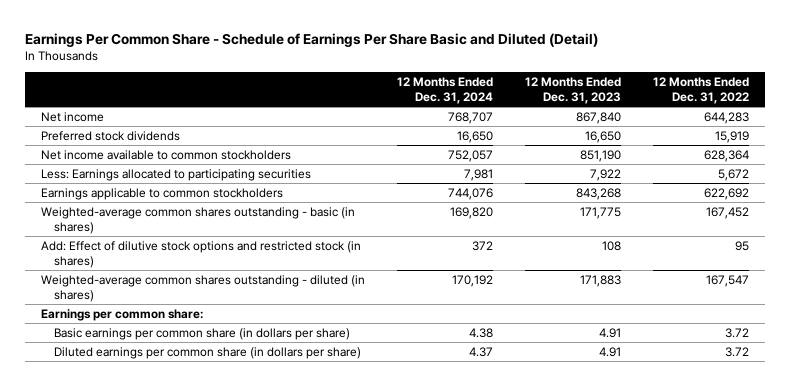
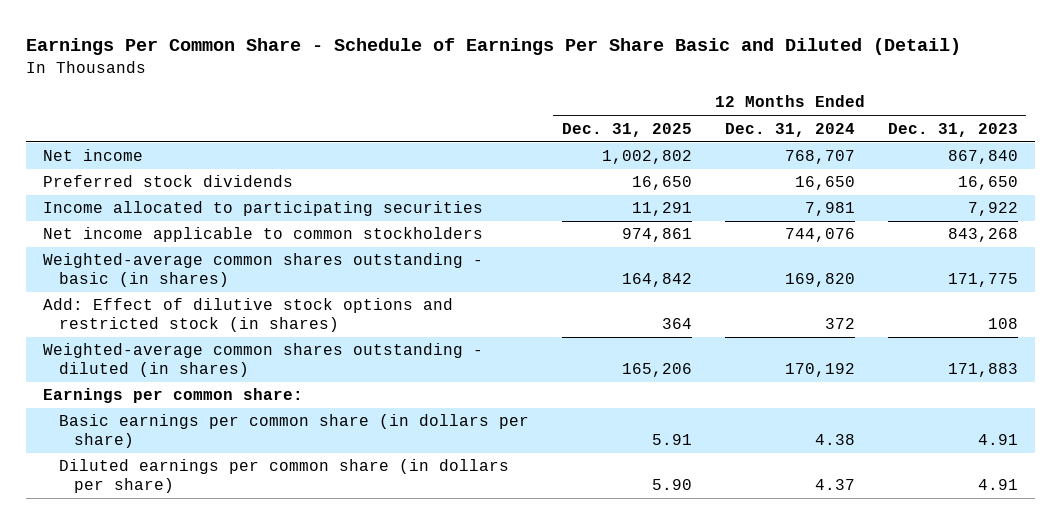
[652,76,749,104] 12 Months Ended Dec. 31, 2022 -> none
none -> [561,122,692,137] Dec. 31, 2025
[41,149,292,160] Net income available to common stockholders -> none
[41,168,312,181] Less: Earnings allocated to participating securities -> [42,201,483,217] Income allocated to participating securities
[41,187,284,200] Earnings applicable to common stockholders -> [42,227,483,243] Net income applicable to common stockholders

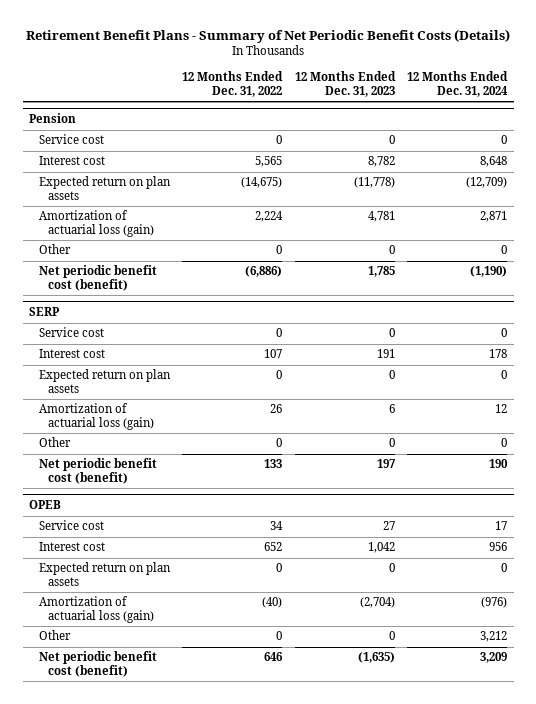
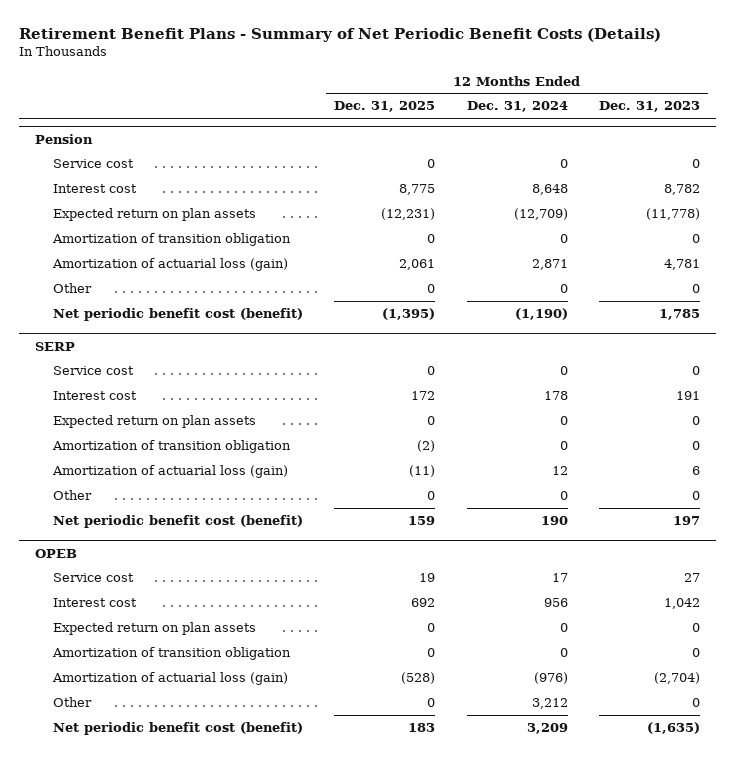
[182,70,284,97] 12 Months Ended Dec. 31, 2022 -> none
none -> [334,101,436,113] Dec. 31, 2025
none -> [51,232,291,246] Amortization of transition obligation
none -> [51,439,291,453] Amortization of transition obligation
none -> [51,646,291,660] Amortization of transition obligation

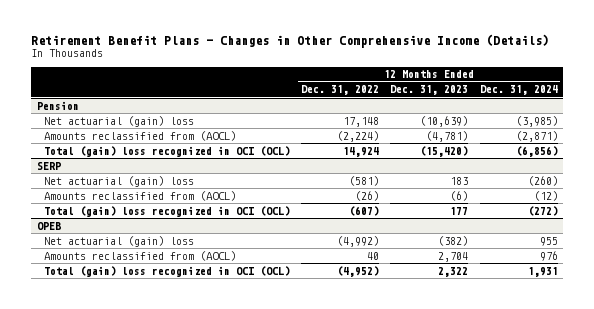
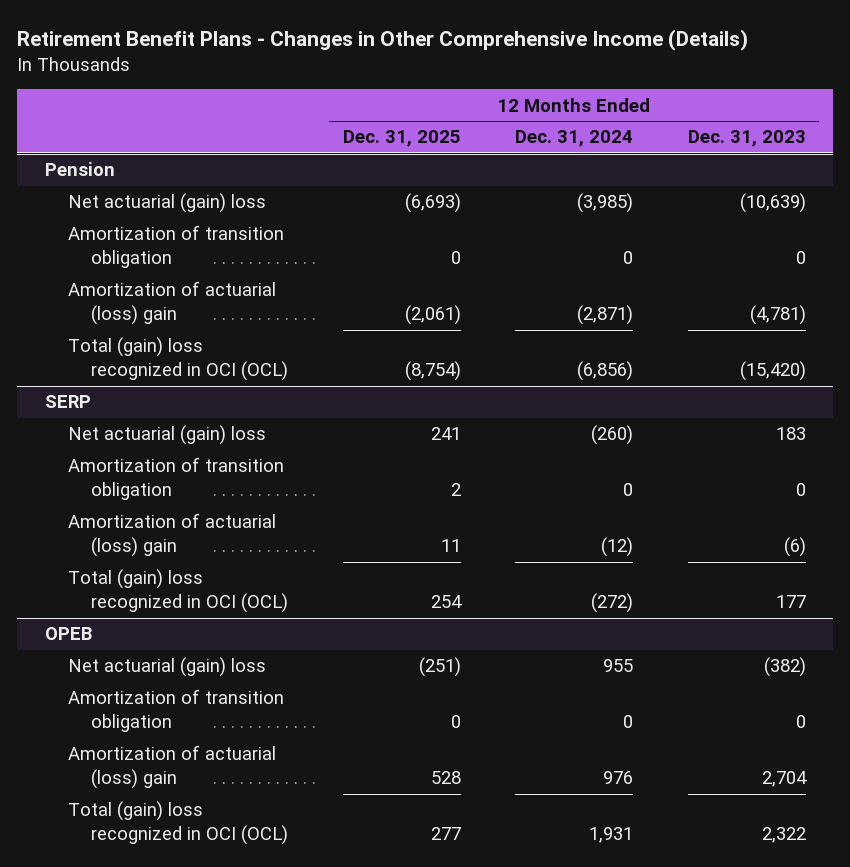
[301,85,380,96] Dec. 31, 2022 -> none
none -> [342,130,461,148] Dec. 31, 2025
none -> [68,225,285,269] Amortization of transition obligation
[43,130,236,141] Amounts reclassified from (AOCL) -> [68,281,277,326] Amortization of actuarial (loss) gain
none -> [68,457,285,501] Amortization of transition obligation
[43,190,236,201] Amounts reclassified from (AOCL) -> [68,513,277,558] Amortization of actuarial (loss) gain
none -> [68,689,285,733] Amortization of transition obligation
[43,250,236,261] Amounts reclassified from (AOCL) -> [68,745,277,790] Amortization of actuarial (loss) gain

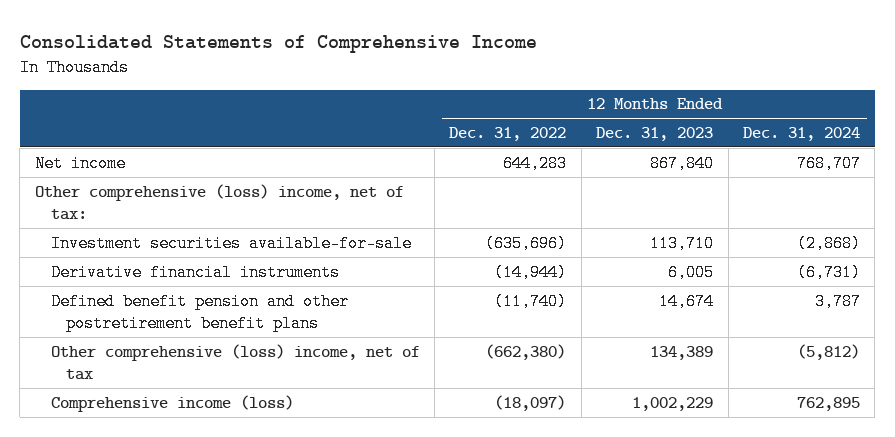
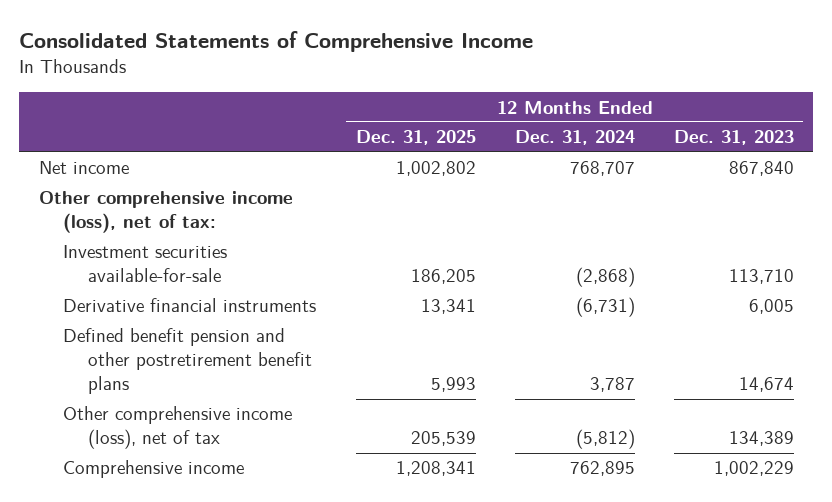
[449,126,567,141] Dec. 31, 2022 -> none
none -> [355,130,476,146] Dec. 31, 2025
[34,183,404,220] Other comprehensive (loss) income, net of tax: -> [38,191,293,234] Other comprehensive income (loss), net of tax:
[50,343,420,380] Other comprehensive (loss) income, net of tax -> [63,406,293,450] Other comprehensive income (loss), net of tax
[50,394,294,412] Comprehensive income (loss) -> [63,460,245,479] Comprehensive income

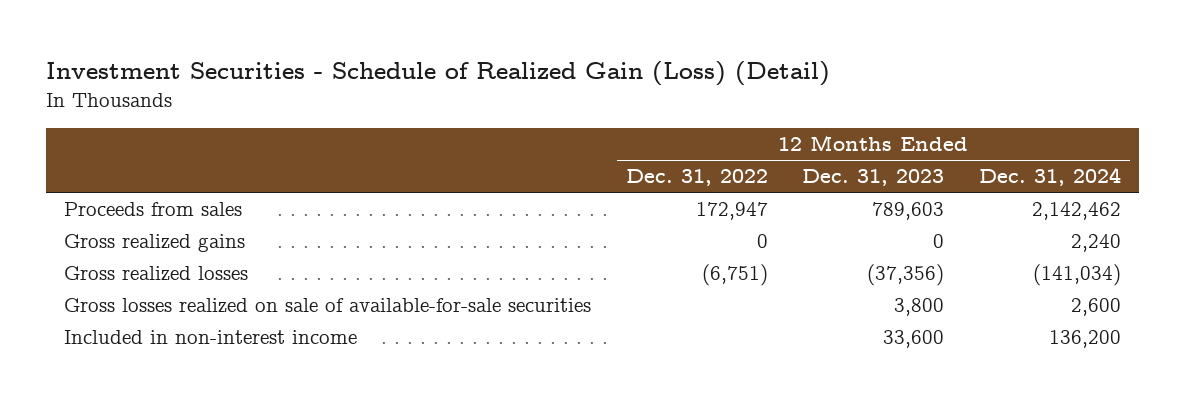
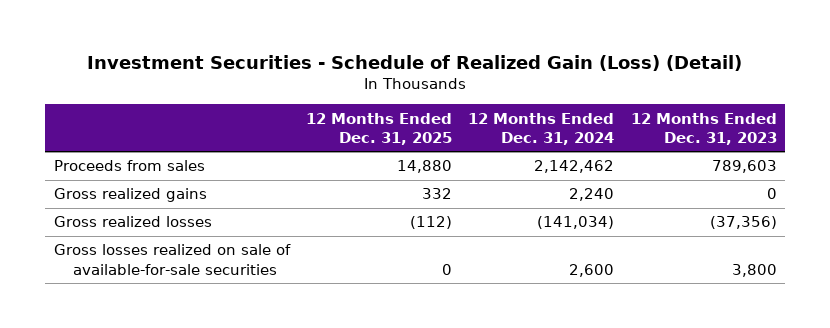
[625,169,768,187] Dec. 31, 2022 -> none
none -> [305,112,452,145] 12 Months Ended Dec. 31, 2025
[63,330,357,345] Included in non-interest income -> none

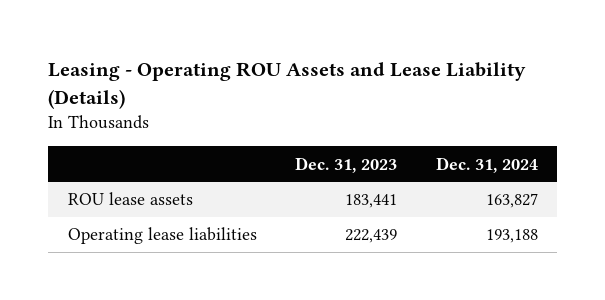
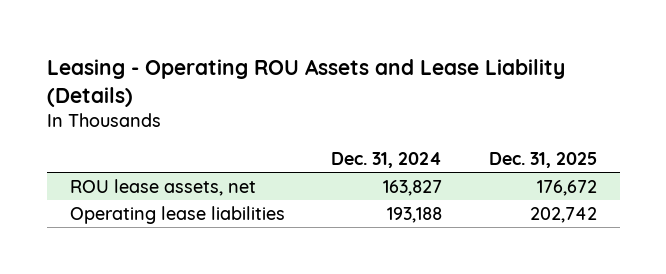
[295,156,398,173] Dec. 31, 2023 -> none
none -> [488,152,597,169] Dec. 31, 2025
[67,192,193,206] ROU lease assets -> [69,178,256,196] ROU lease assets, net

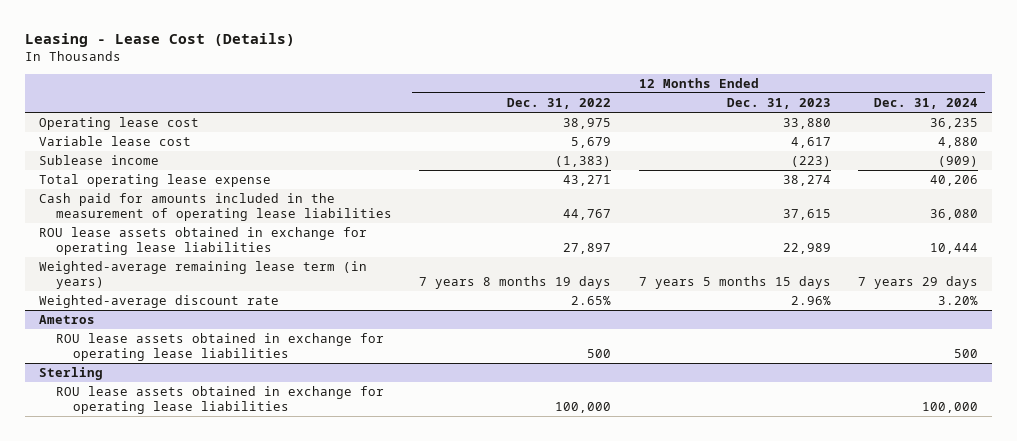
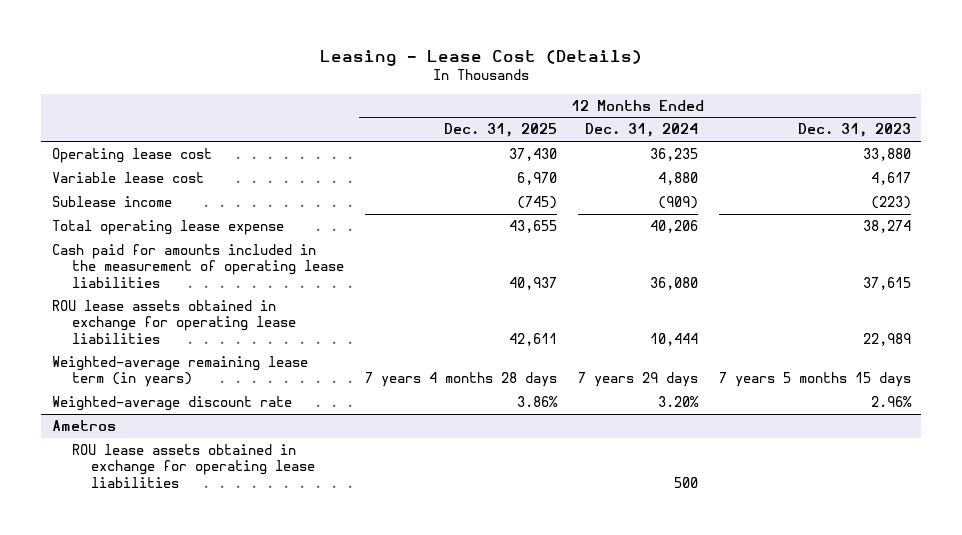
[507,98,612,110] Dec. 31, 2022 -> none
none -> [443,123,557,138] Dec. 31, 2025
[38,367,103,381] Sterling -> none
[55,386,384,415] ROU lease assets obtained in exchange for operating lease liabilities -> none

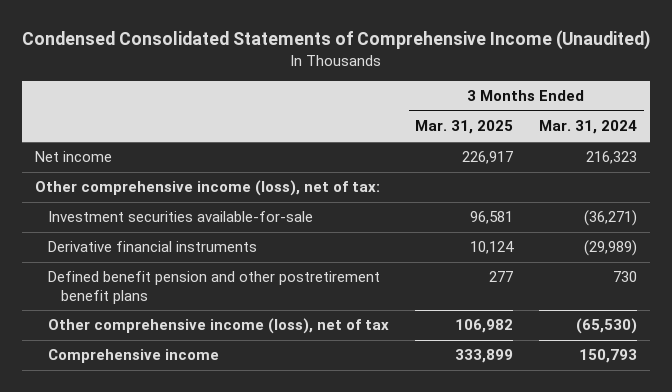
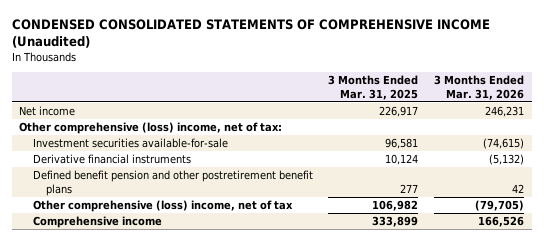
[21,30,650,51] Condensed Consolidated Statements of Comprehensive Income (Unaudited) -> [11,18,490,48] CONDENSED CONSOLIDATED STATEMENTS OF COMPREHENSIVE INCOME (Unaudited)
[539,120,638,135] Mar. 31, 2024 -> none
none -> [434,75,525,100] 3 Months Ended Mar. 31, 2026
[34,180,380,197] Other comprehensive income (loss), net of tax: -> [19,122,283,135] Other comprehensive (loss) income, net of tax:
[48,318,390,335] Other comprehensive income (loss), net of tax -> [32,200,293,213] Other comprehensive (loss) income, net of tax

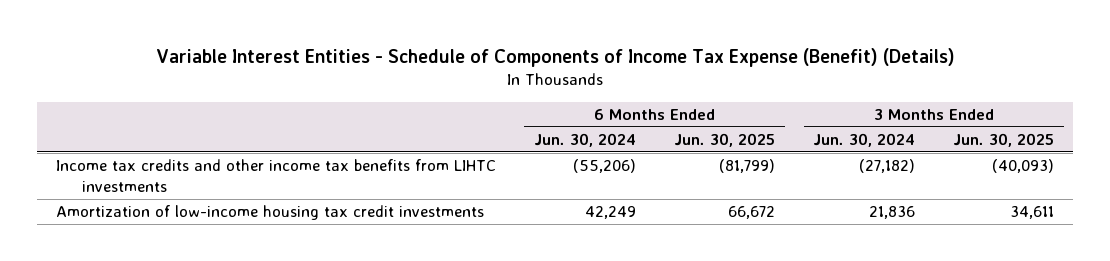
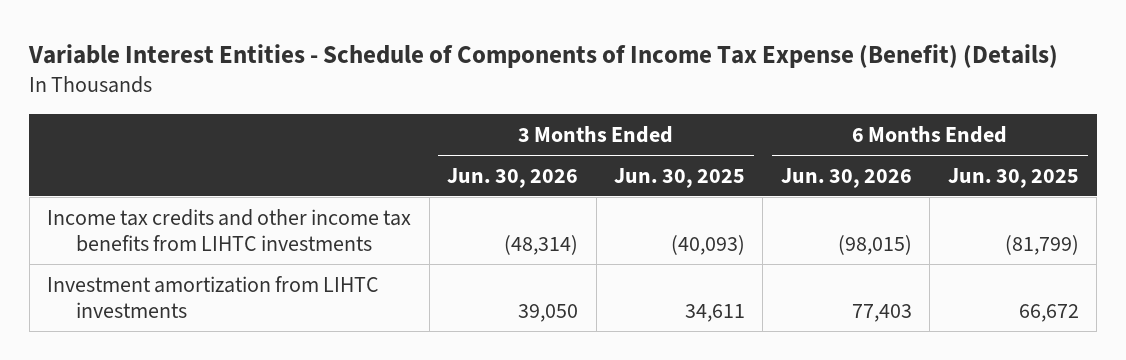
[533,132,636,147] Jun. 30, 2024 -> none
[813,132,916,147] Jun. 30, 2024 -> none
none -> [447,167,579,188] Jun. 30, 2026
none -> [780,167,912,188] Jun. 30, 2026
[55,205,484,221] Amortization of low-income housing tax credit investments -> [47,275,380,319] Investment amortization from LIHTC investments

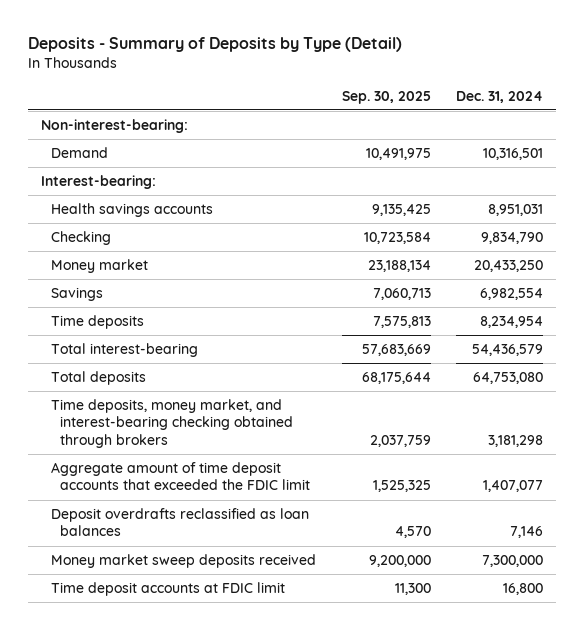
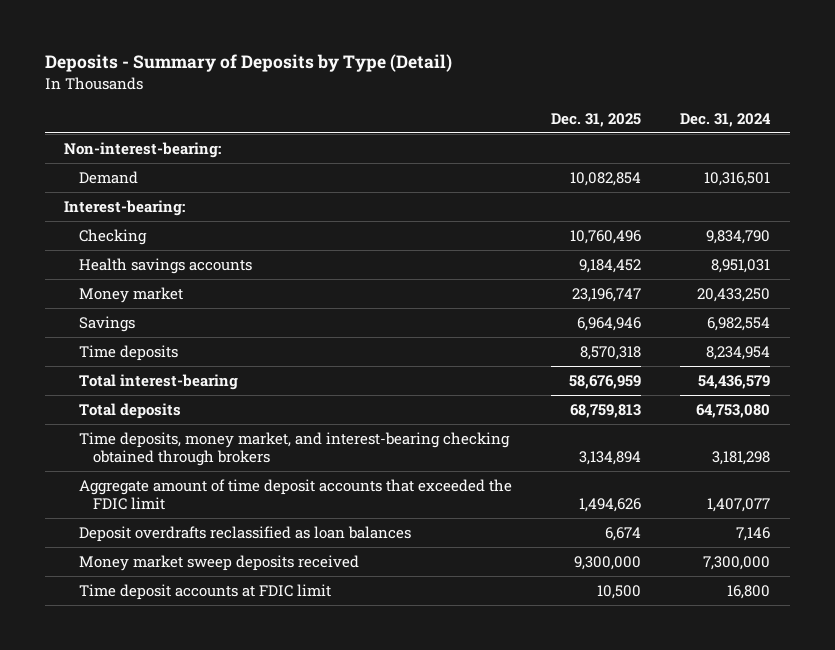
[341,90,431,104] Sep. 30, 2025 -> none
none -> [551,112,642,127] Dec. 31, 2025
[50,202,213,217] Health savings accounts -> [78,257,252,274] Health savings accounts

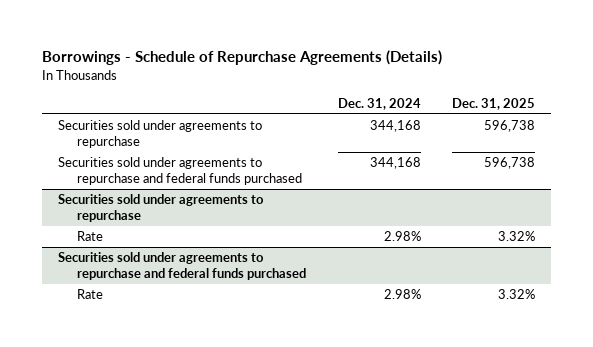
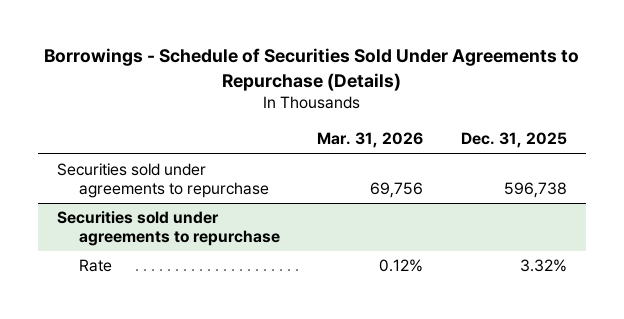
[42,50,443,66] Borrowings - Schedule of Repurchase Agreements (Details) -> [44,48,580,91] Borrowings - Schedule of Securities Sold Under Agreements to Repurchase (Details)
[337,97,421,110] Dec. 31, 2024 -> none
none -> [317,132,424,149] Mar. 31, 2026
[57,157,302,185] Securities sold under agreements to repurchase and federal funds purchased -> none
[57,252,306,280] Securities sold under agreements to repurchase and federal funds purchased -> none
[76,289,103,300] Rate -> none

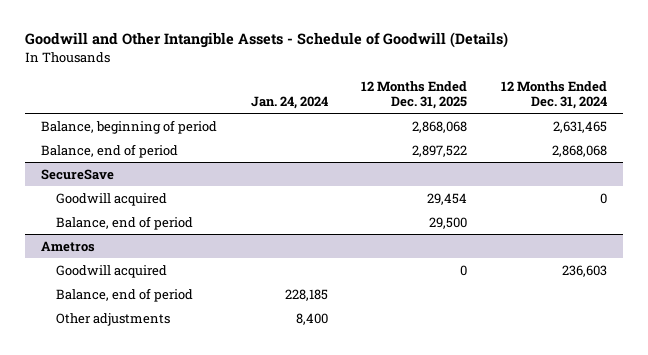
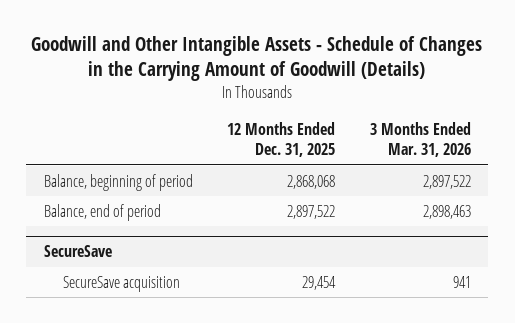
[24,32,508,49] Goodwill and Other Intangible Assets - Schedule of Goodwill (Details) -> [31,36,483,82] Goodwill and Other Intangible Assets - Schedule of Changes in the Carrying Amount of Goodwill (Details)
[250,95,328,109] Jan. 24, 2024 -> none
[500,80,607,109] 12 Months Ended Dec. 31, 2024 -> none
none -> [369,121,471,158] 3 Months Ended Mar. 31, 2026
[56,215,194,230] Balance, end of period -> none
[41,240,96,252] Ametros -> none
[56,264,168,278] Goodwill acquired -> none
[56,287,194,302] Balance, end of period -> none
[56,312,171,326] Other adjustments -> none
[56,192,168,206] Goodwill acquired -> [62,275,180,292] SecureSave acquisition

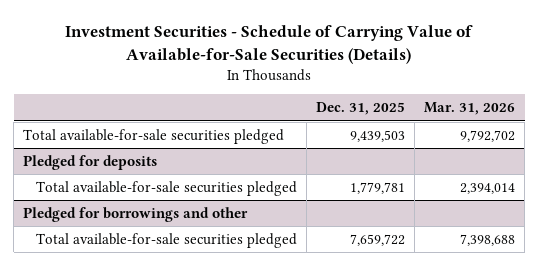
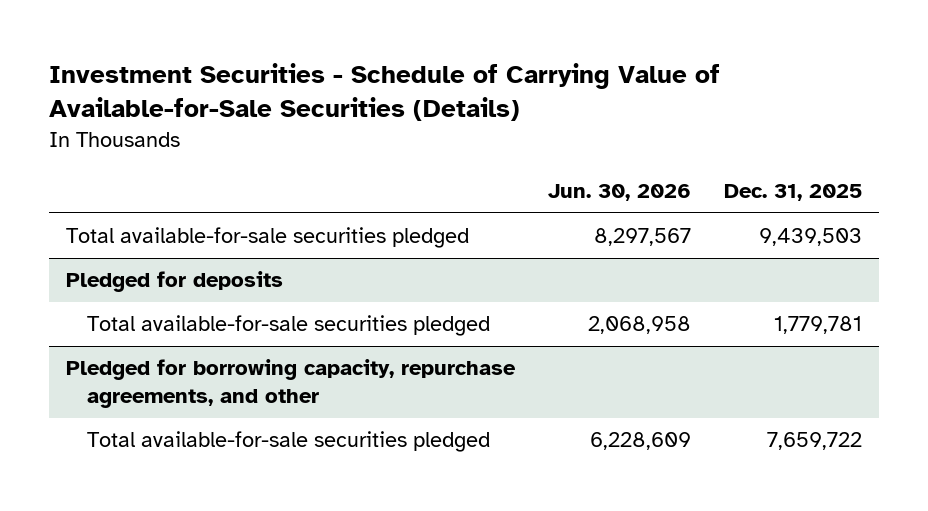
[423,102,515,116] Mar. 31, 2026 -> none
none -> [547,184,691,202] Jun. 30, 2026
[23,207,249,223] Pledged for borrowings and other -> [65,359,516,409] Pledged for borrowing capacity, repurchase agreements, and other

